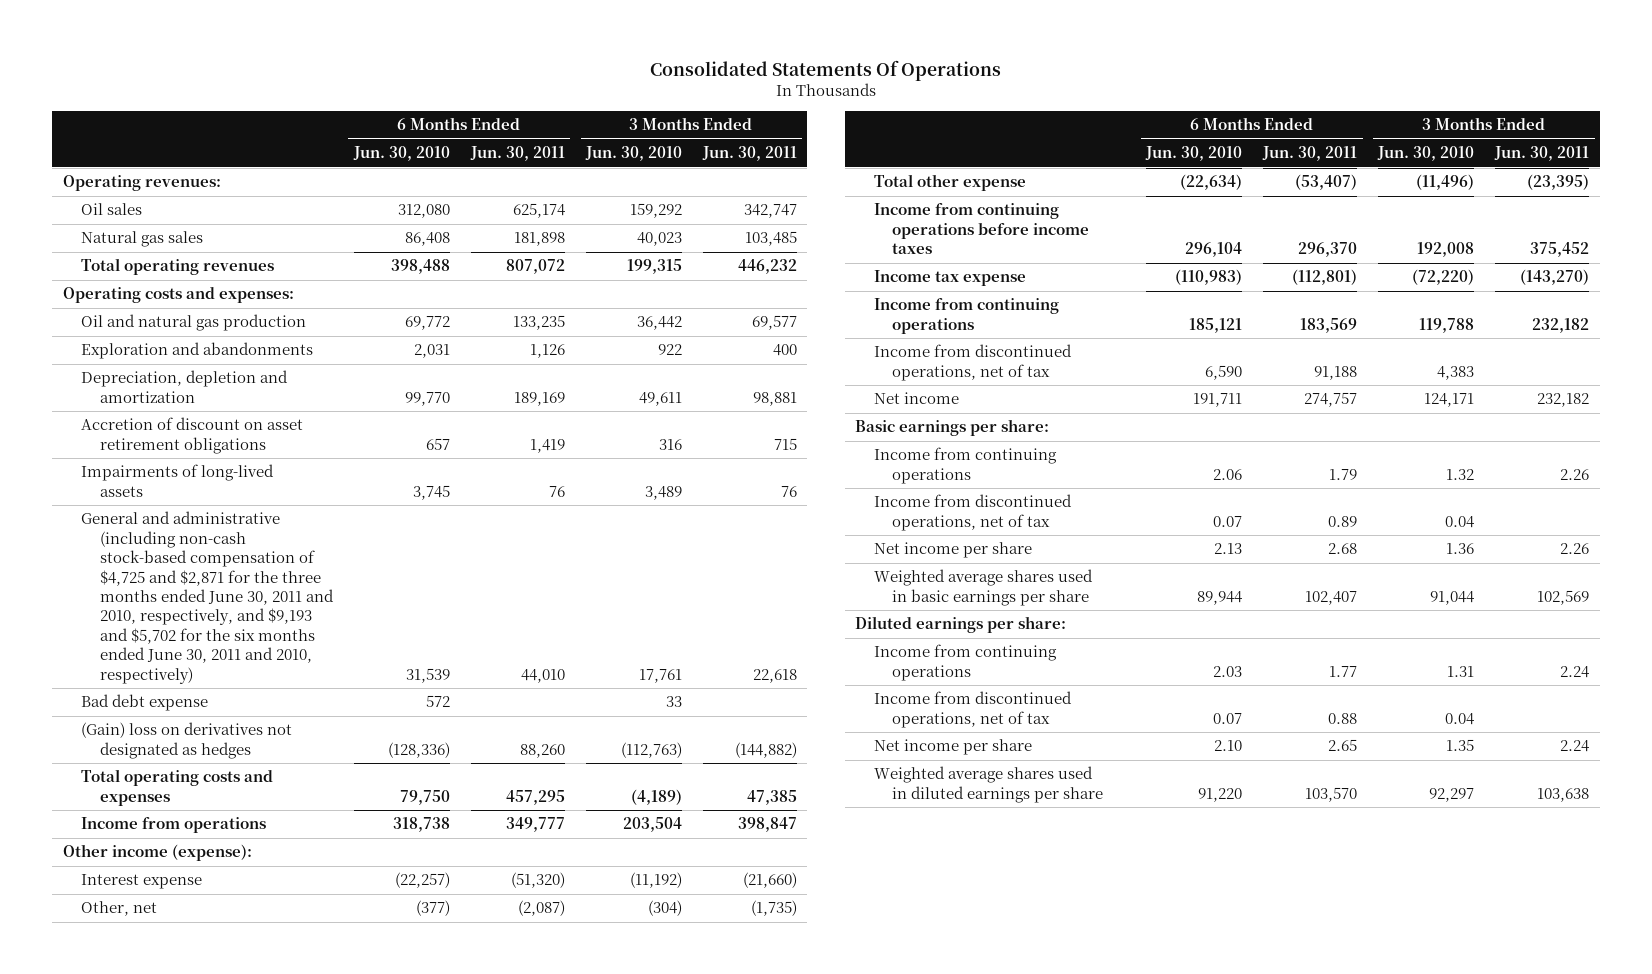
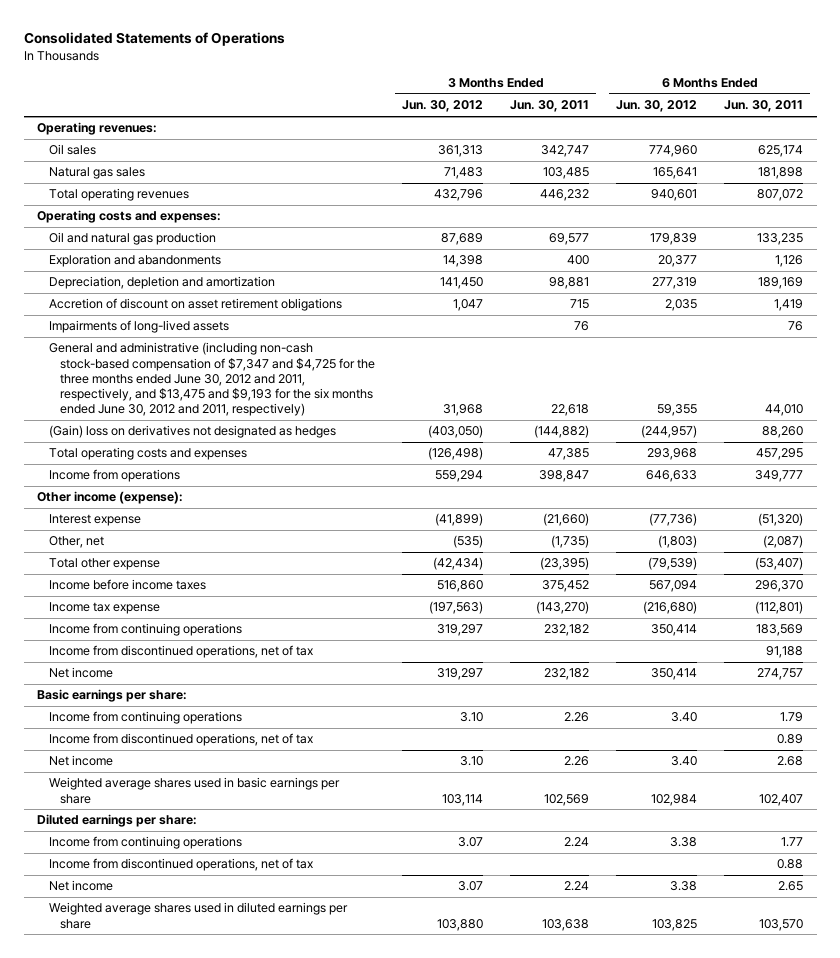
[650,59,1002,81] Consolidated Statements Of Operations -> [23,31,285,46] Consolidated Statements of Operations
[352,146,450,162] Jun. 30, 2010 -> none
[584,146,682,162] Jun. 30, 2010 -> none
none -> [402,100,484,113] Jun. 30, 2012
none -> [616,100,698,113] Jun. 30, 2012
[81,694,209,712] Bad debt expense -> none
[81,511,334,684] General and administrative (including non-cash stock-based compensation of $4,725 and $2,871 for the three months ended June 30, 2011 and 2010, respectively, and $9,193 and $5,702 for the six months ended June 30, 2011 and 2010, respectively) -> [48,342,376,416] General and administrative (including non-cash stock-based compensation of $7,347 and $4,725 for the three months ended June 30, 2012 and 2011, respectively, and $13,475 and $9,193 for the six months ended June 30, 2012 and 2011, respectively)
[873,203,1090,255] Income from continuing operations before income taxes -> [48,579,206,591] Income before income taxes
[873,542,1032,559] Net income per share -> [48,755,113,767] Net income
[873,739,1032,756] Net income per share -> [48,880,113,892] Net income

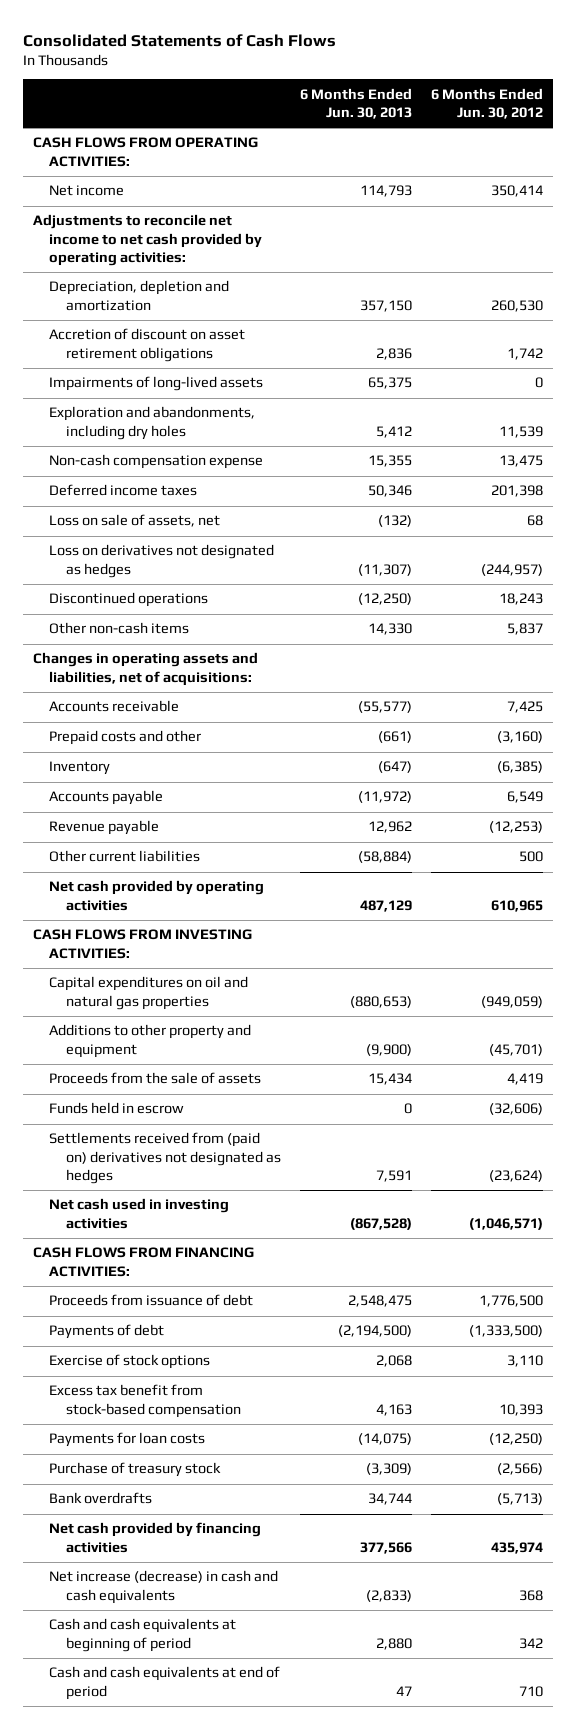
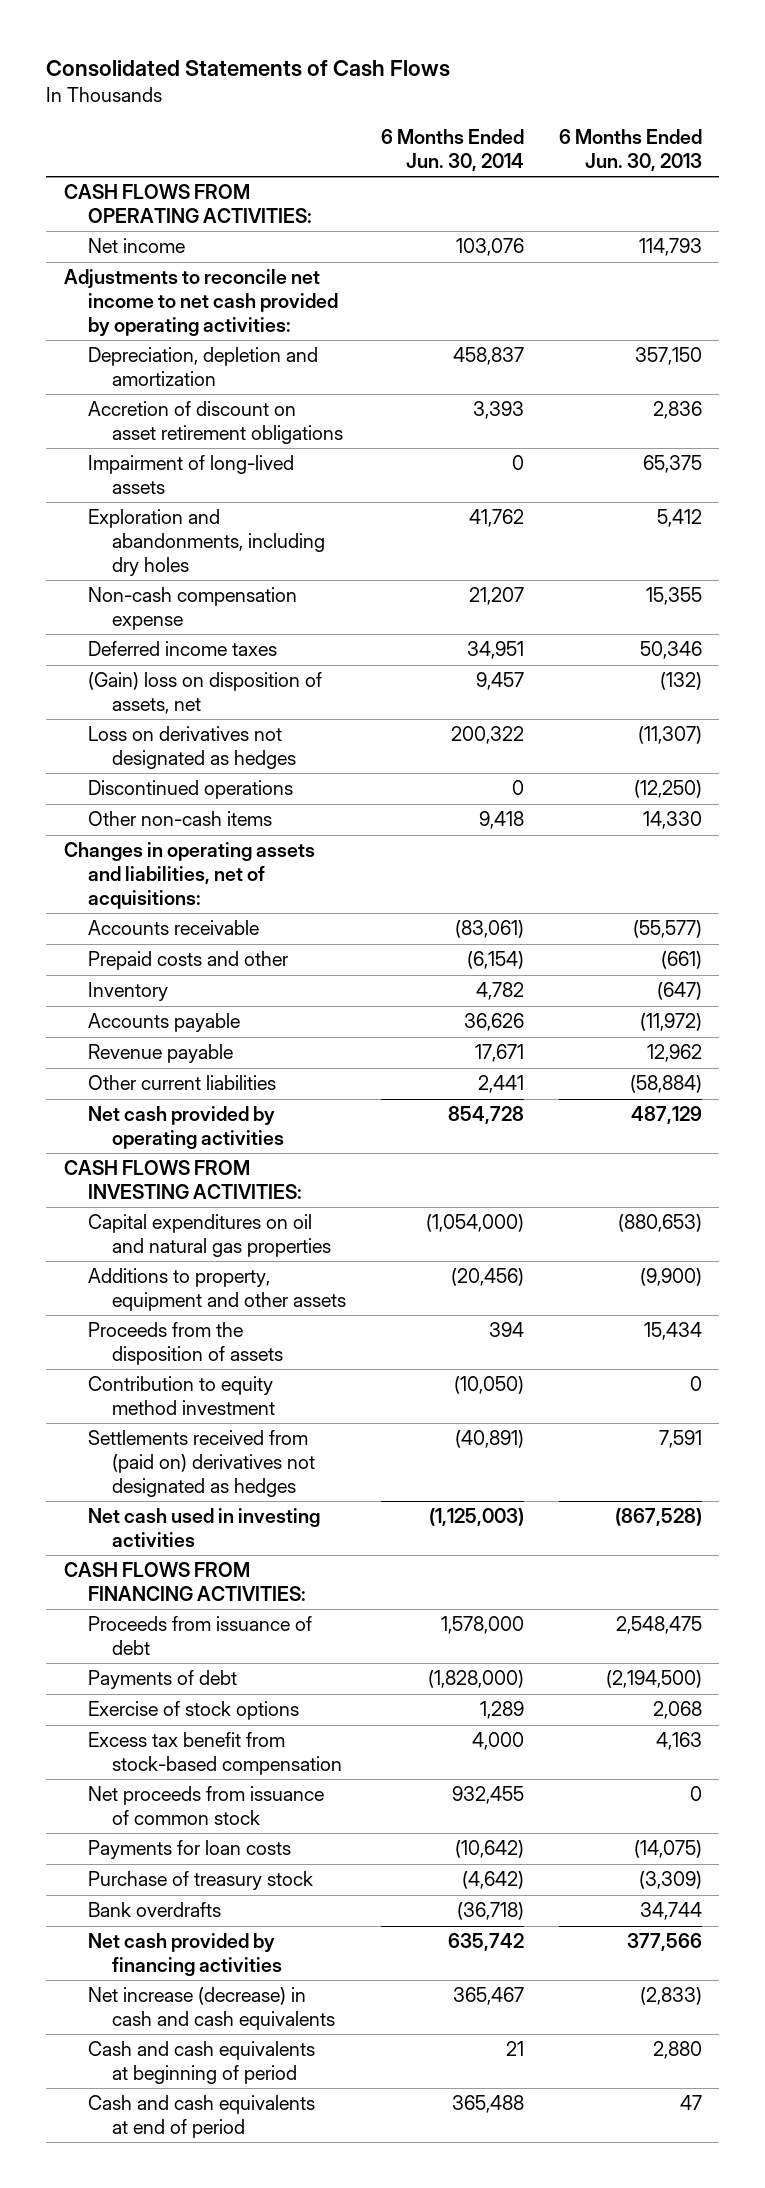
[431,87,544,119] 6 Months Ended Jun. 30, 2012 -> none
none -> [381,129,525,171] 6 Months Ended Jun. 30, 2014
[49,376,264,392] Impairments of long-lived assets -> [88,455,295,494] Impairment of long-lived assets
[49,514,221,528] Loss on sale of assets, net -> [88,672,323,714] (Gain) loss on disposition of assets, net
[49,1102,185,1115] Funds held in escrow -> none
[49,1024,252,1058] Additions to other property and equipment -> [88,1268,347,1311] Additions to property, equipment and other assets
[49,1072,262,1085] Proceeds from the sale of assets -> [88,1322,284,1365] Proceeds from the disposition of assets
none -> [88,1376,276,1415] Contribution to equity method investment
none -> [88,1786,325,1825] Net proceeds from issuance of common stock

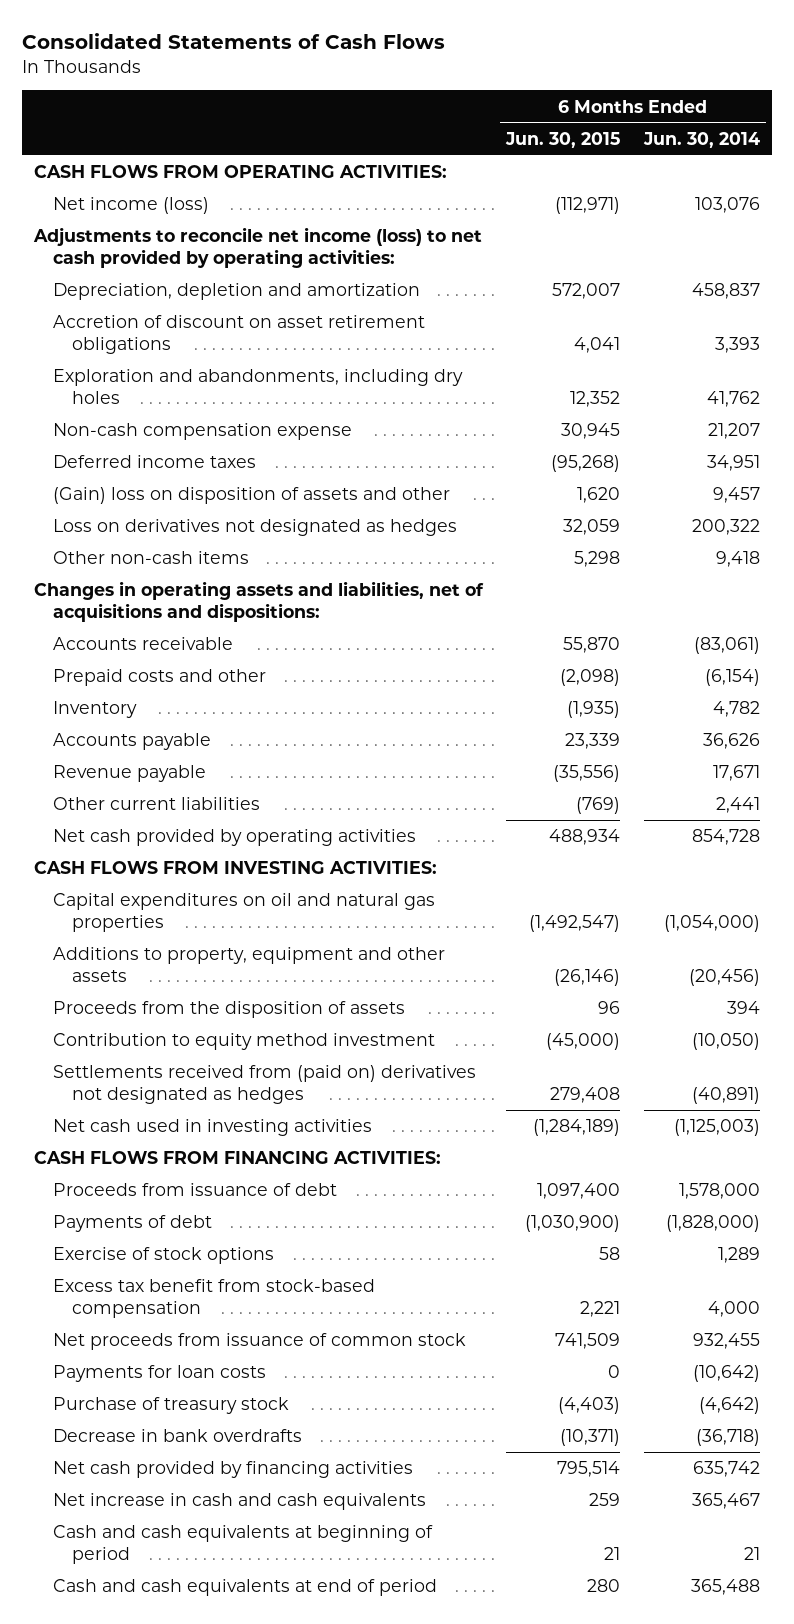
[558,129,702,171] 6 Months Ended Jun. 30, 2013 -> none
none -> [505,131,621,148] Jun. 30, 2015
[88,238,186,254] Net income -> [52,197,209,215] Net income (loss)
[63,269,339,336] Adjustments to reconcile net income to net cash provided by operating activities: -> [32,227,482,269] Adjustments to reconcile net income (loss) to net cash provided by operating activities:
[88,455,295,494] Impairment of long-lived assets -> none
[88,672,323,714] (Gain) loss on disposition of assets, net -> [52,487,450,505] (Gain) loss on disposition of assets and other
[88,780,294,800] Discontinued operations -> none
[63,842,315,909] Changes in operating assets and liabilities, net of acquisitions: -> [33,581,484,623] Changes in operating assets and liabilities, net of acquisitions and dispositions:
[88,1902,222,1918] Bank overdrafts -> [52,1429,302,1443] Decrease in bank overdrafts
[88,1987,336,2030] Net increase (decrease) in cash and cash equivalents -> [52,1493,426,1511] Net increase in cash and cash equivalents

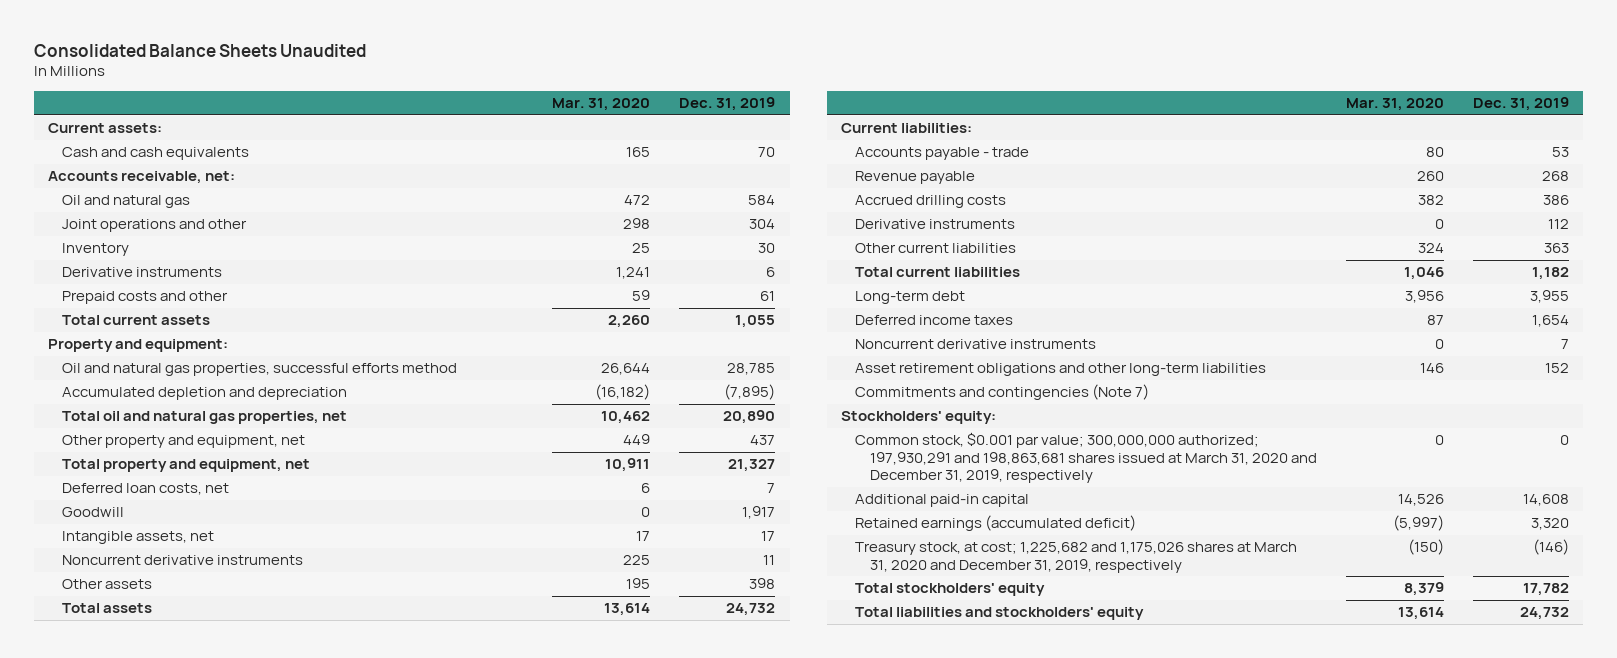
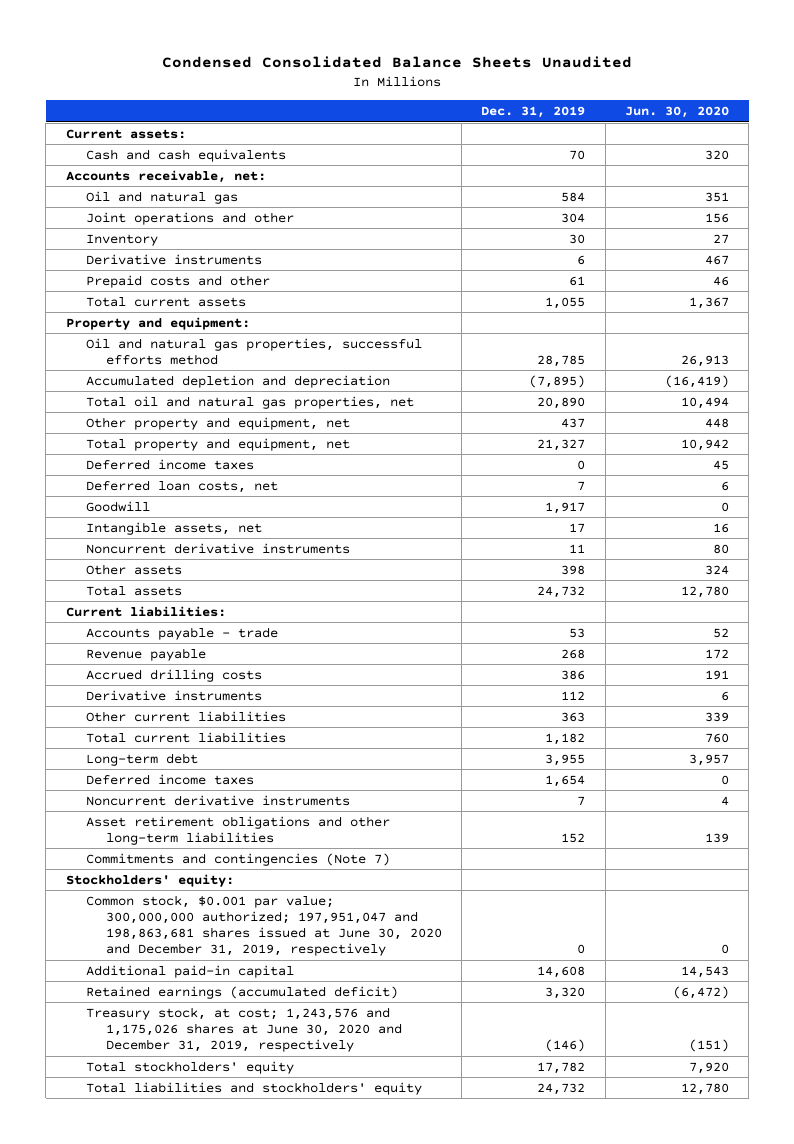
[33,43,366,57] Consolidated Balance Sheets Unaudited -> [162,56,633,69] Condensed Consolidated Balance Sheets Unaudited
[552,98,651,112] Mar. 31, 2020 -> none
none -> [624,106,729,119] Jun. 30, 2020
none -> [85,458,254,470] Deferred income taxes
[855,432,1317,484] Common stock, $0.001 par value; 300,000,000 authorized; 197,930,291 and 198,863,681 shares issued at March 31, 2020 and December 31, 2019, respectively -> [85,894,442,957] Common stock, $0.001 par value; 300,000,000 authorized; 197,951,047 and 198,863,681 shares issued at June 30, 2020 and December 31, 2019, respectively
[855,542,1298,573] Treasury stock, at cost; 1,225,682 and 1,175,026 shares at March 31, 2020 and December 31, 2019, respectively -> [85,1006,402,1053] Treasury stock, at cost; 1,243,576 and 1,175,026 shares at June 30, 2020 and December 31, 2019, respectively

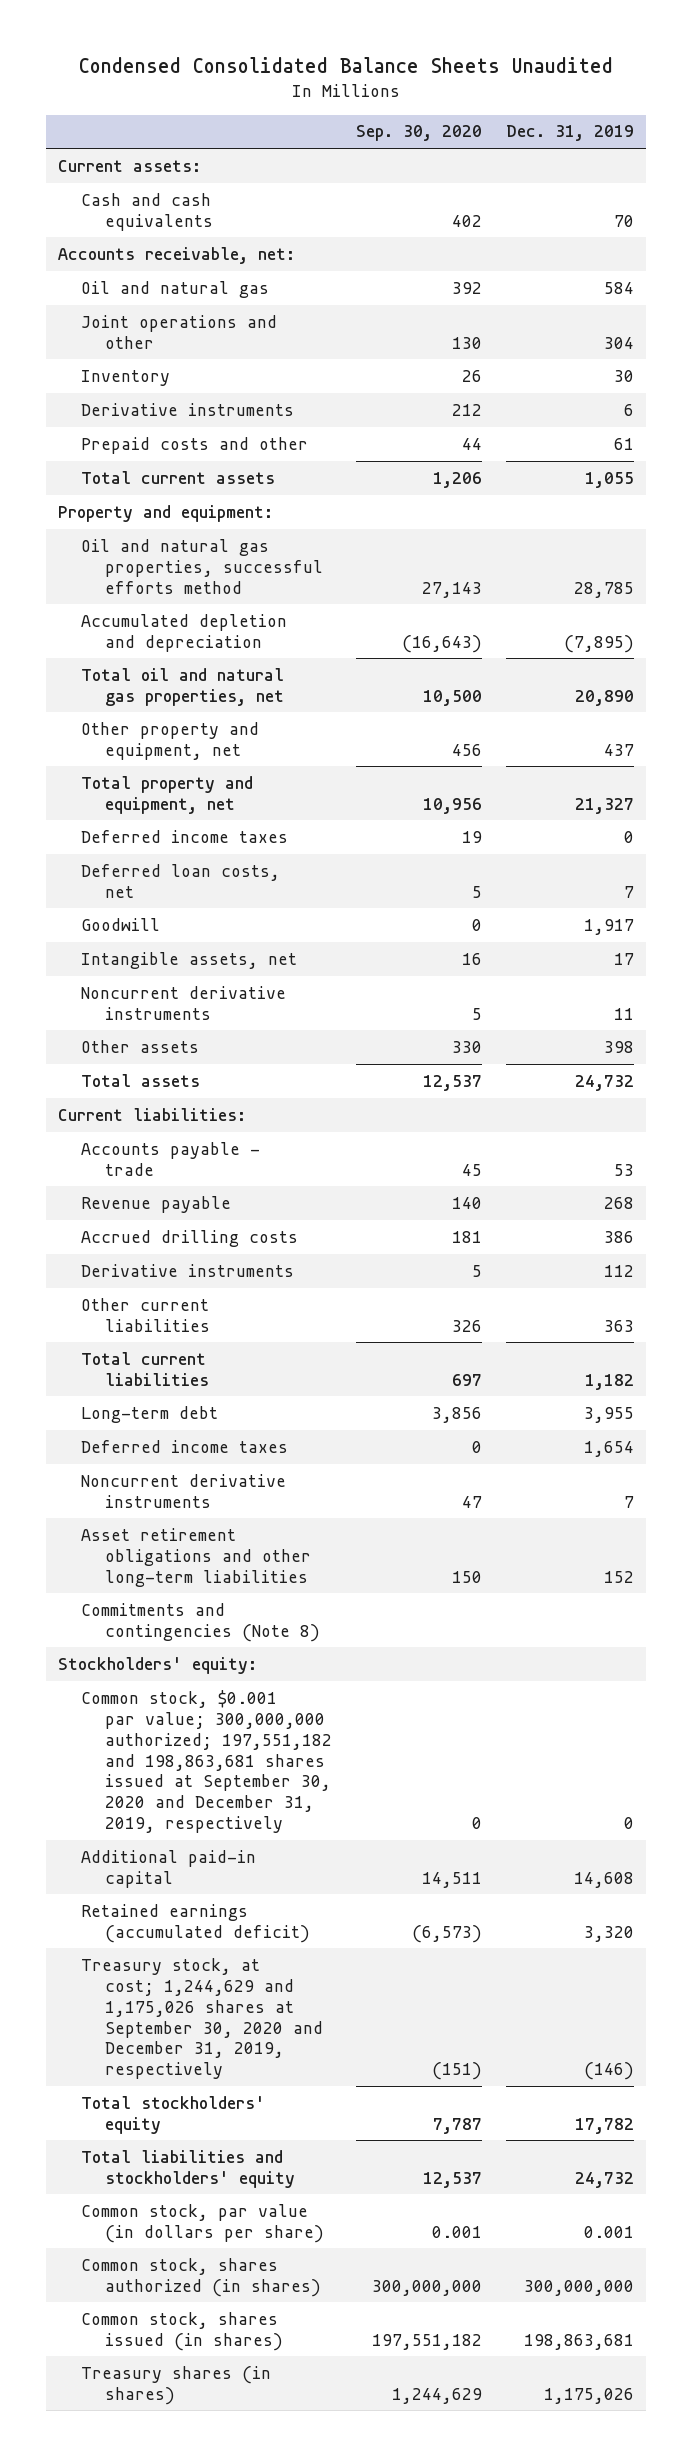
[624,106,729,119] Jun. 30, 2020 -> none
none -> [356,125,483,142] Sep. 30, 2020
[85,852,390,866] Commitments and contingencies (Note 7) -> [81,1602,321,1642] Commitments and contingencies (Note 8)
[85,894,442,957] Common stock, $0.001 par value; 300,000,000 authorized; 197,951,047 and 198,863,681 shares issued at June 30, 2020 and December 31, 2019, respectively -> [81,1689,333,1834] Common stock, $0.001 par value; 300,000,000 authorized; 197,551,182 and 198,863,681 shares issued at September 30, 2020 and December 31, 2019, respectively
[85,1006,402,1053] Treasury stock, at cost; 1,243,576 and 1,175,026 shares at June 30, 2020 and December 31, 2019, respectively -> [81,1957,324,2080] Treasury stock, at cost; 1,244,629 and 1,175,026 shares at September 30, 2020 and December 31, 2019, respectively
none -> [81,2203,325,2243] Common stock, par value (in dollars per share)
none -> [81,2257,322,2297] Common stock, shares authorized (in shares)
none -> [81,2311,284,2351] Common stock, shares issued (in shares)
none -> [81,2365,272,2405] Treasury shares (in shares)

